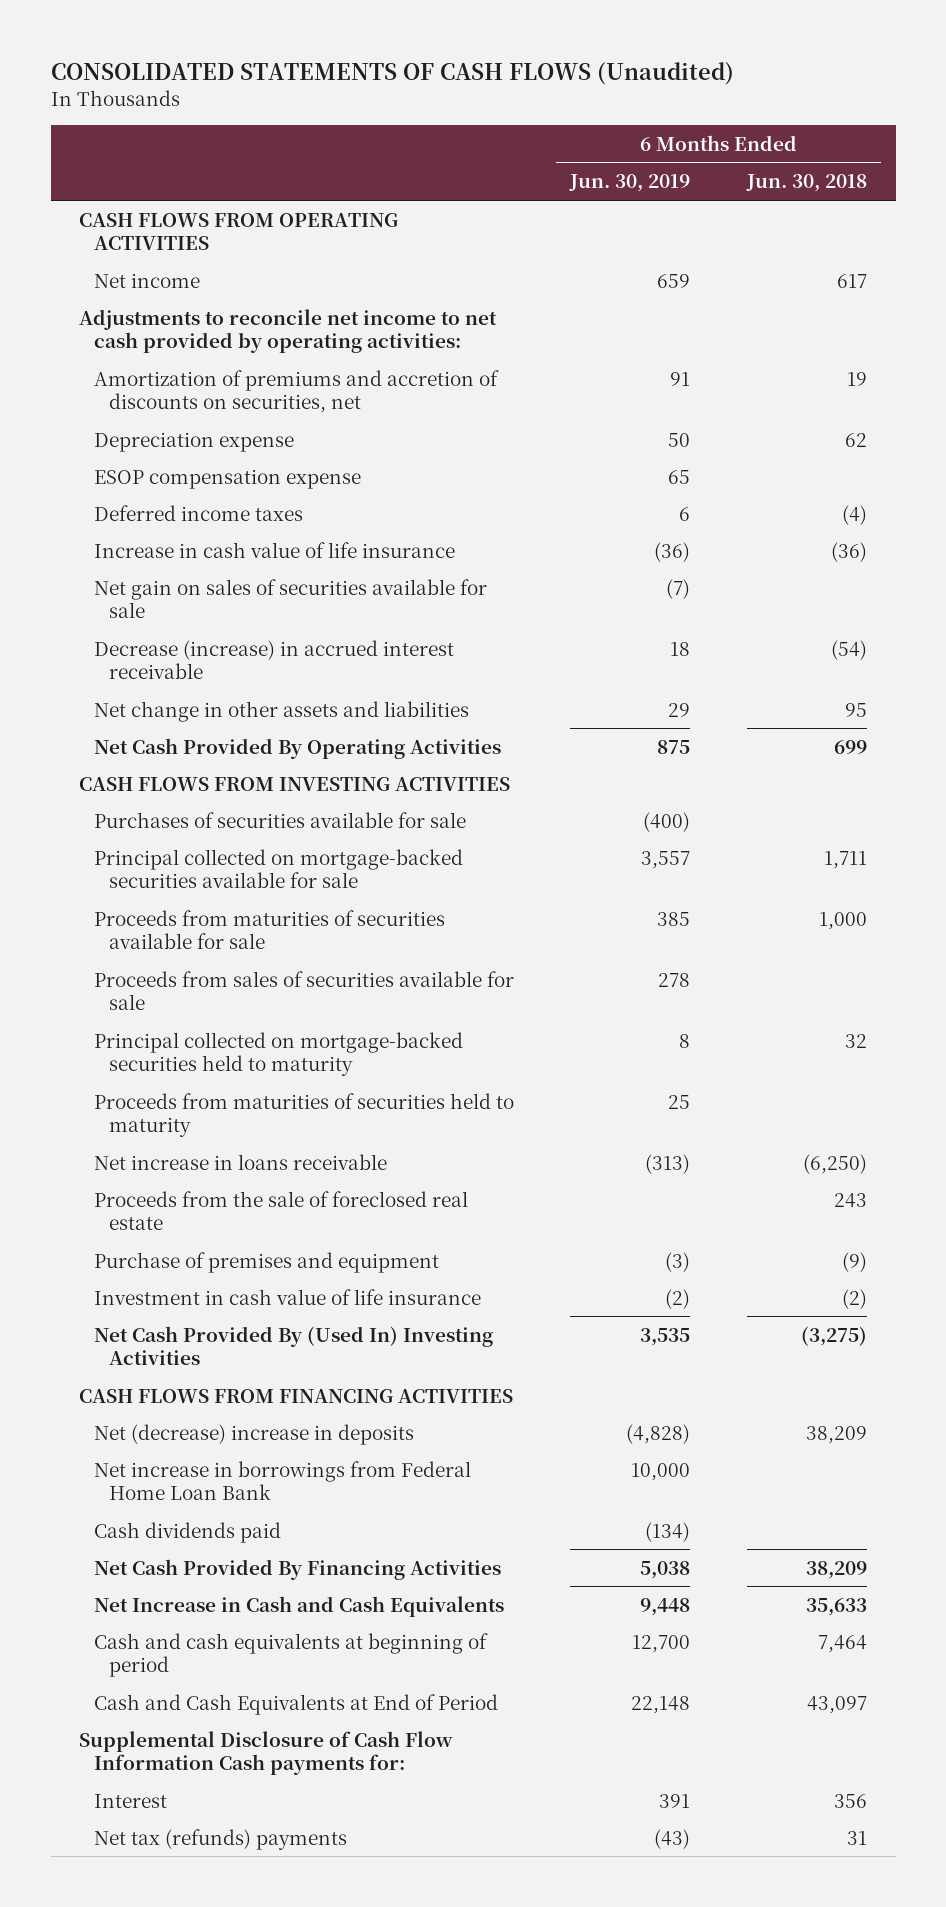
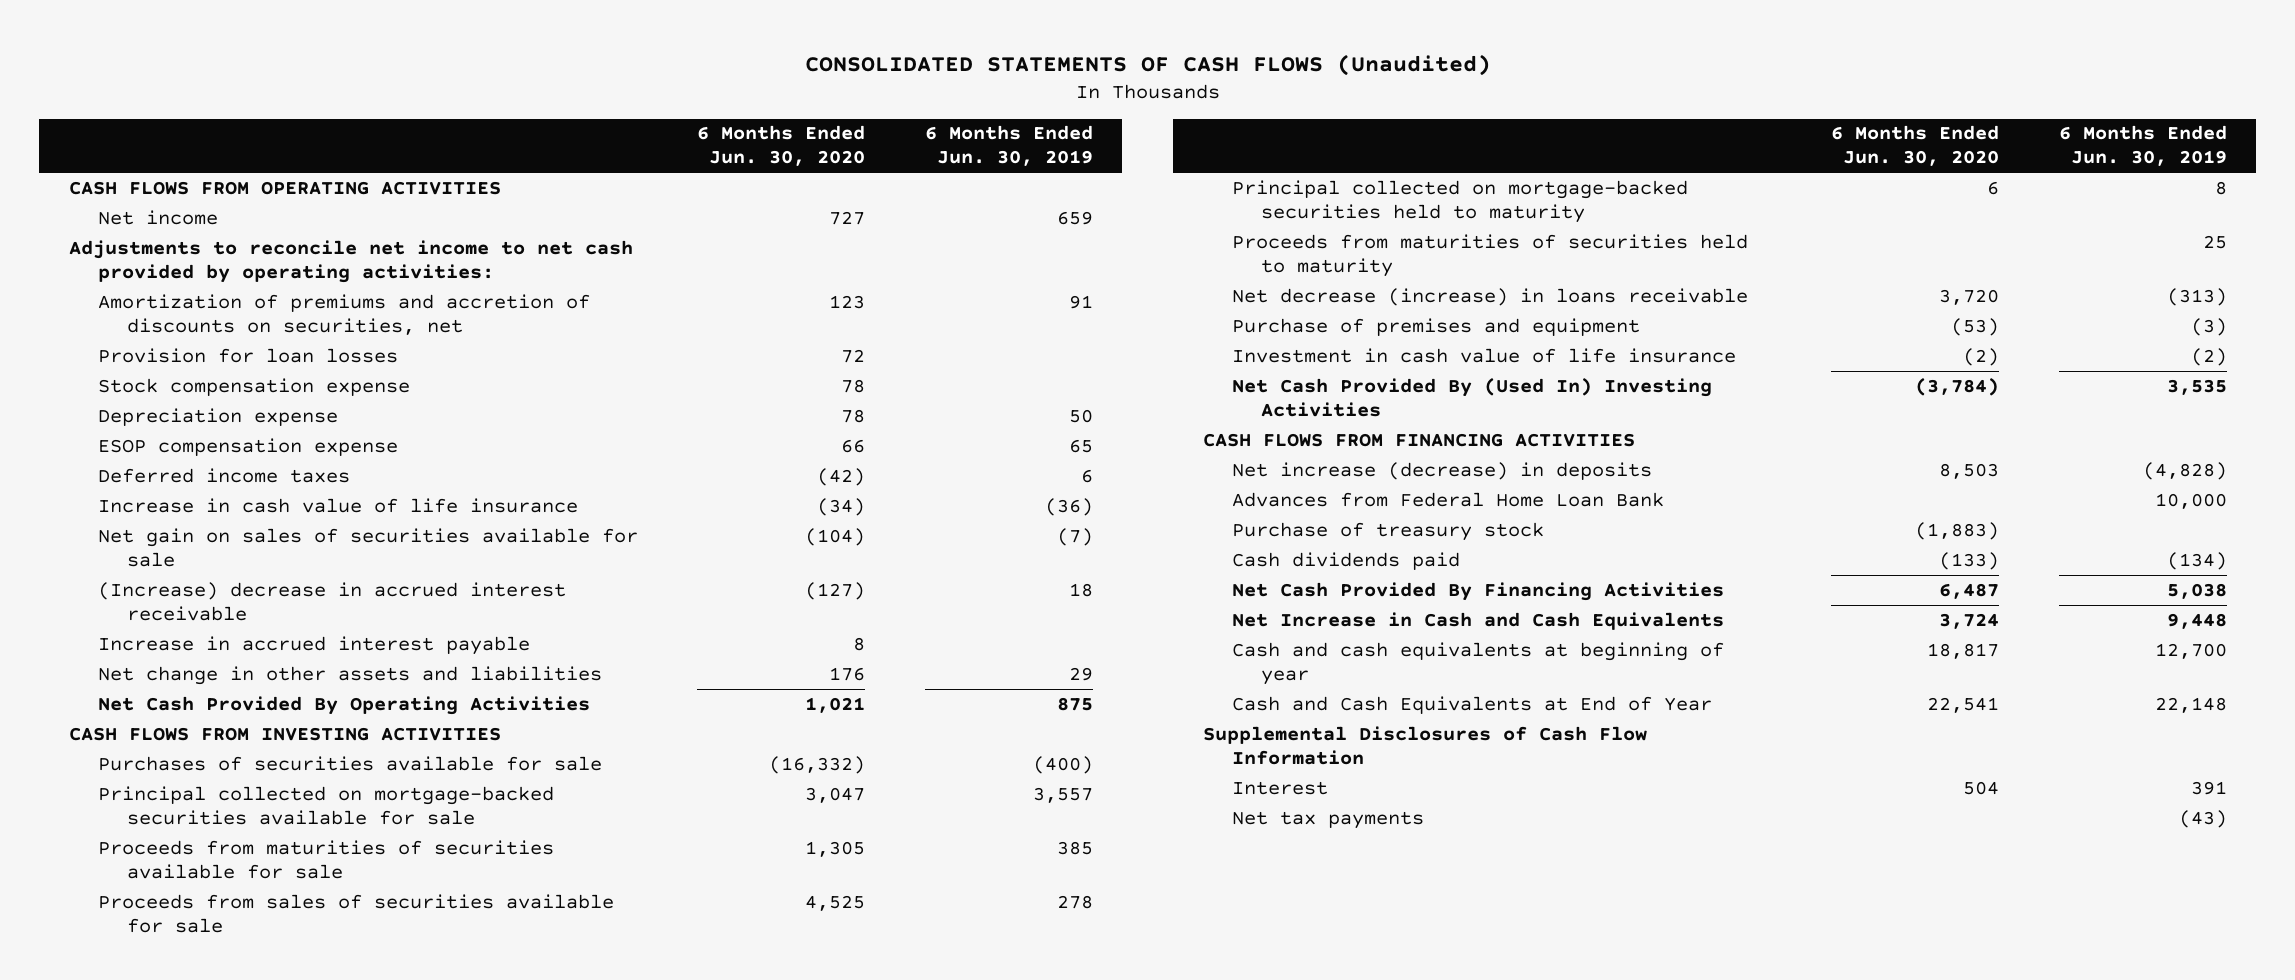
[746,174,868,193] Jun. 30, 2018 -> none
none -> [697,125,866,167] 6 Months Ended Jun. 30, 2020
none -> [97,347,398,363] Provision for loan losses
none -> [97,377,410,396] Stock compensation expense
[93,639,454,680] Decrease (increase) in accrued interest receivable -> [97,581,566,621] (Increase) decrease in accrued interest receivable
none -> [97,635,530,655] Increase in accrued interest payable
[93,1190,468,1231] Proceeds from the sale of foreclosed real estate -> none
[93,1153,387,1170] Net increase in loans receivable -> [1231,287,1748,306] Net decrease (increase) in loans receivable
[93,1423,414,1445] Net (decrease) increase in deposits -> [1231,461,1652,480] Net increase (decrease) in deposits
[93,1460,471,1501] Net increase in borrowings from Federal Home Loan Bank -> [1231,491,1664,507] Advances from Federal Home Loan Bank
none -> [1231,521,1544,541] Purchase of treasury stock
[93,1632,488,1678] Cash and cash equivalents at beginning of period -> [1231,641,1724,685] Cash and cash equivalents at beginning of year
[93,1693,498,1715] Cash and Cash Equivalents at End of Period -> [1231,695,1712,714] Cash and Cash Equivalents at End of Year
[78,1730,453,1776] Supplemental Disclosure of Cash Flow Information Cash payments for: -> [1202,725,1647,765] Supplemental Disclosures of Cash Flow Information
[93,1828,347,1850] Net tax (refunds) payments -> [1231,810,1424,829] Net tax payments

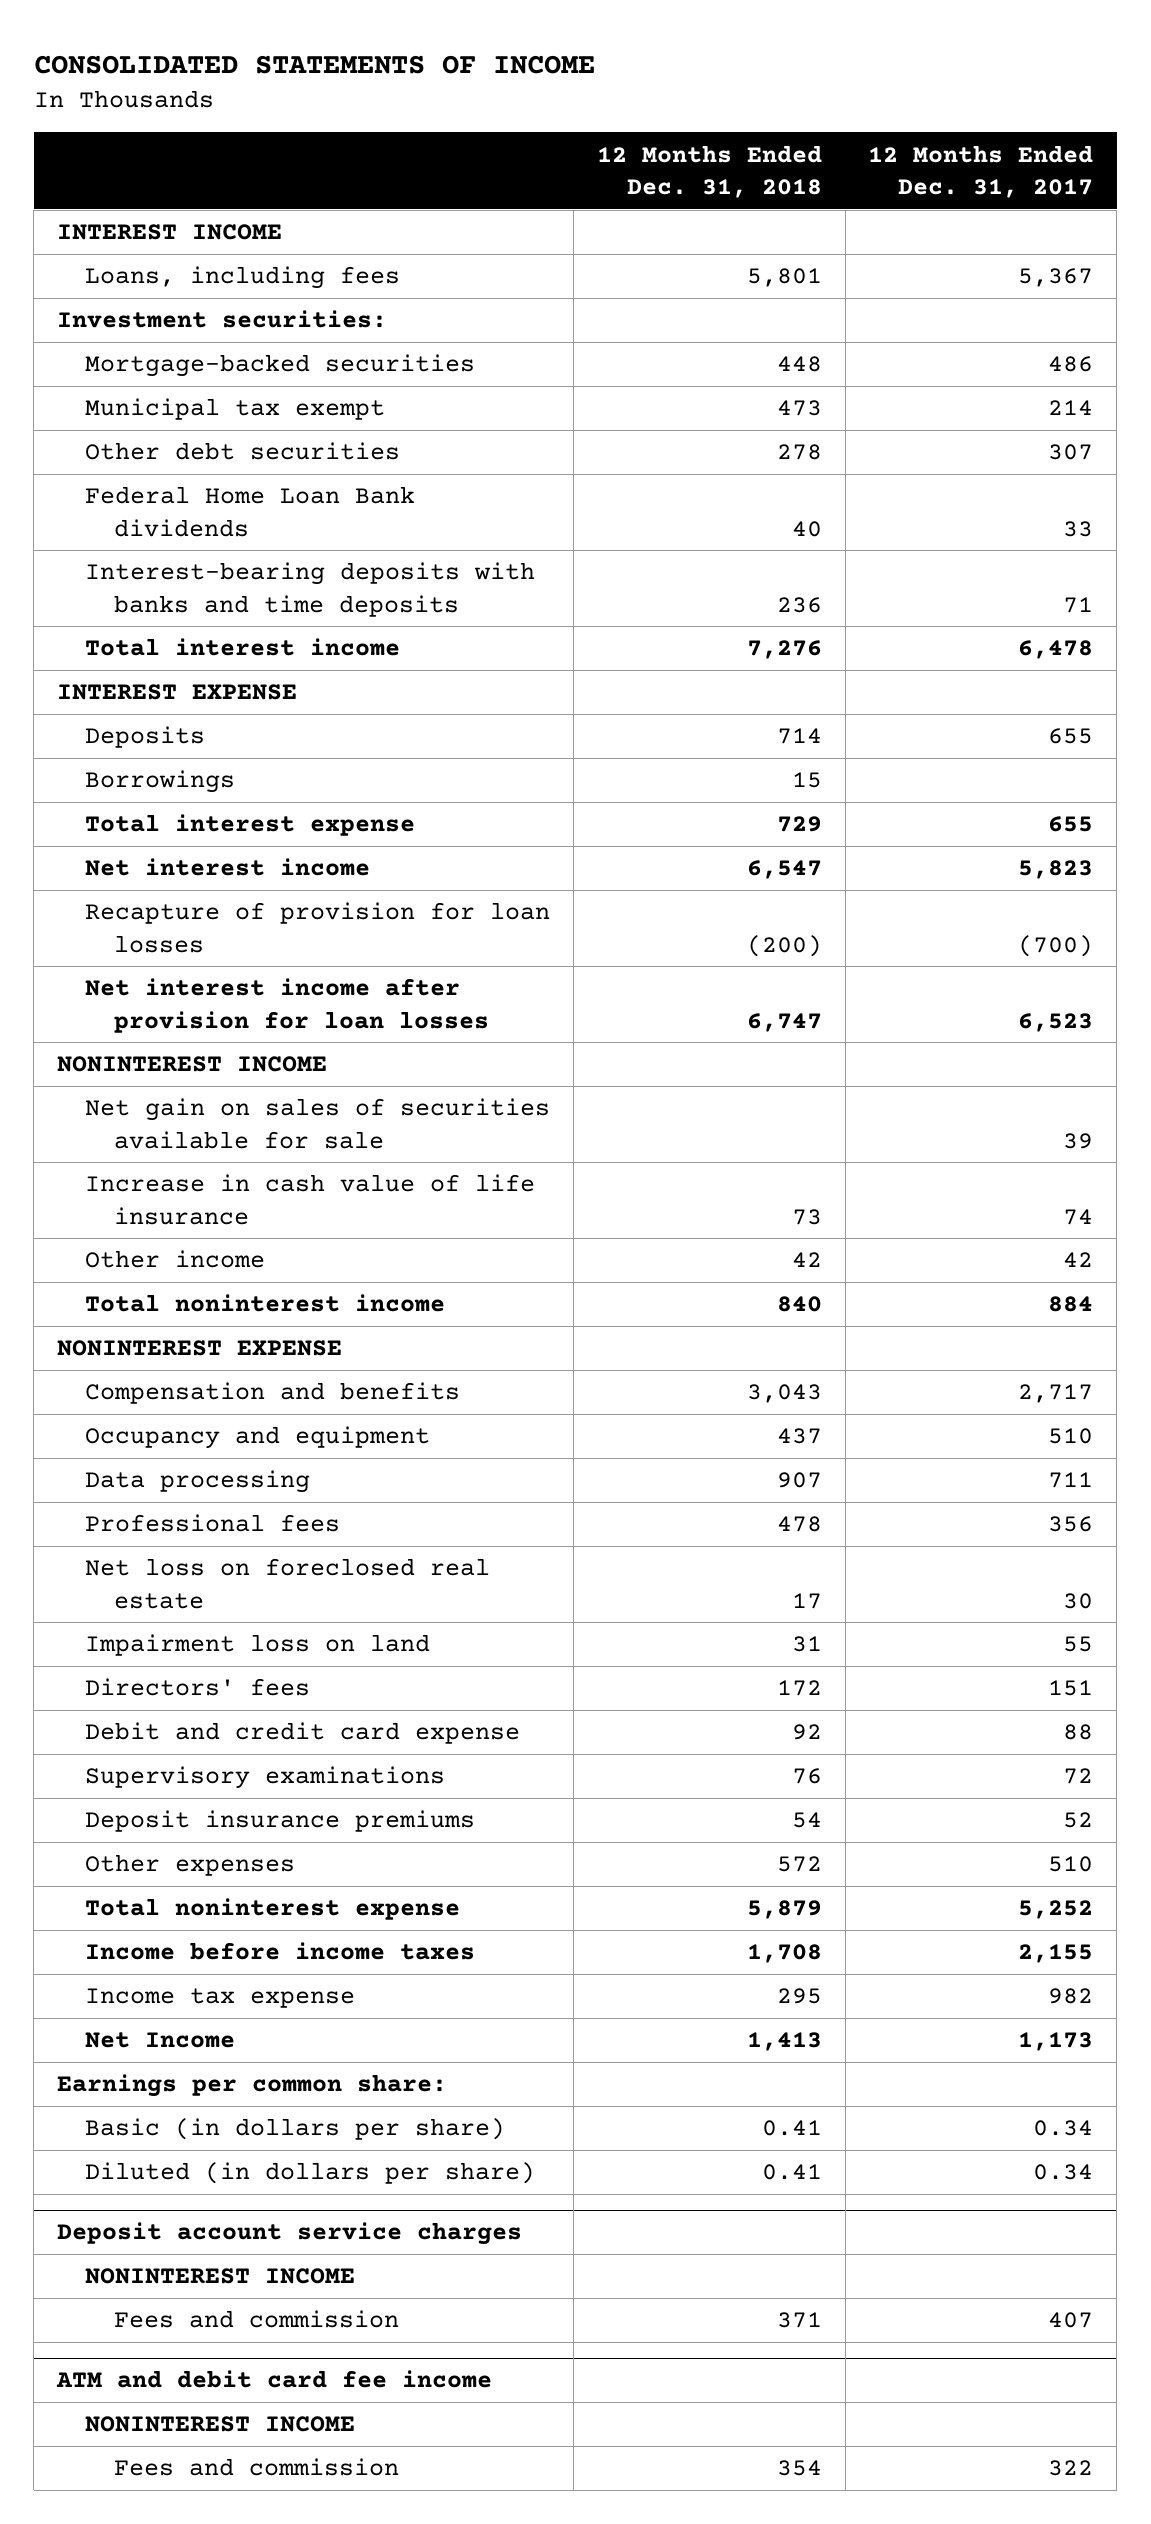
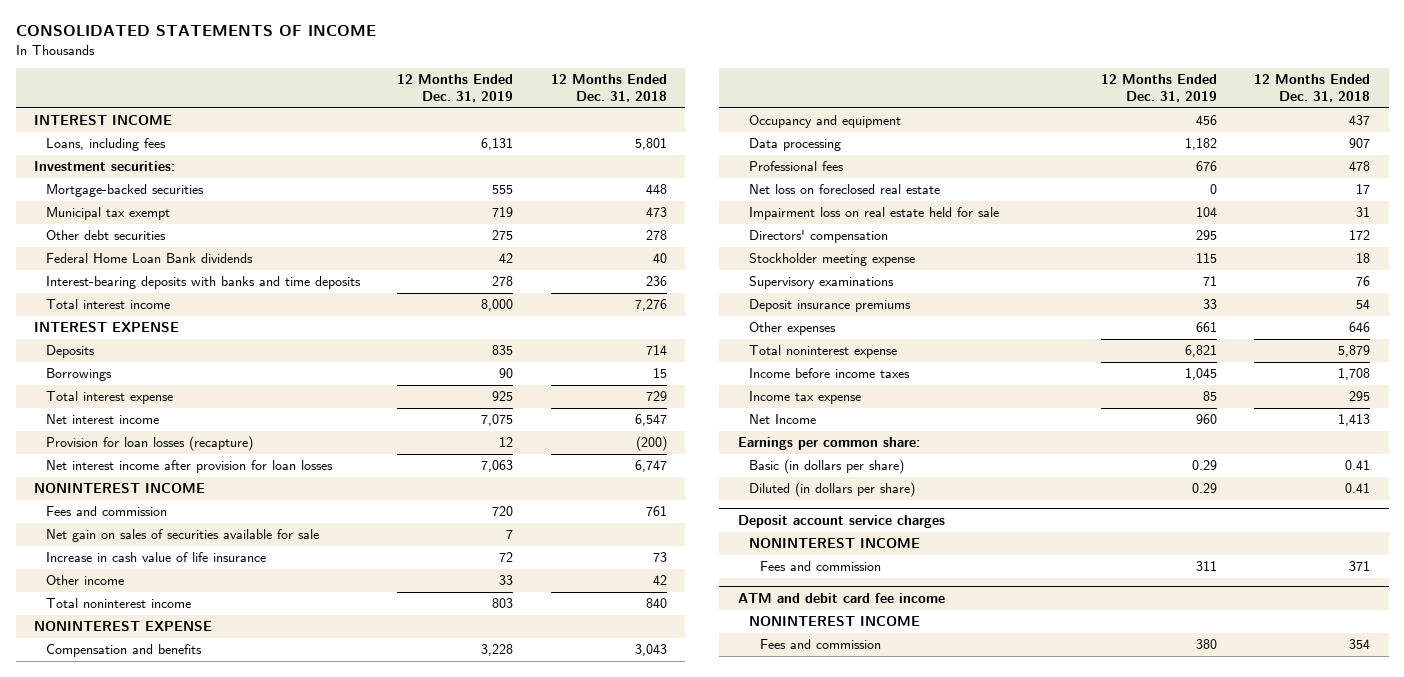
[868,144,1094,198] 12 Months Ended Dec. 31, 2017 -> none
none -> [397,74,514,103] 12 Months Ended Dec. 31, 2019
[85,902,551,953] Recapture of provision for loan losses -> [45,436,253,452] Provision for loan losses (recapture)
none -> [45,506,167,517] Fees and commission
[85,1722,521,1745] Debit and credit card expense -> none
[85,1634,431,1657] Impairment loss on land -> [748,207,999,221] Impairment loss on real estate held for sale
[85,1678,311,1697] Directors' fees -> [748,230,888,244] Directors' compensation
none -> [748,253,915,267] Stockholder meeting expense
[776,1856,822,1873] 572 -> [1349,322,1371,333] 646

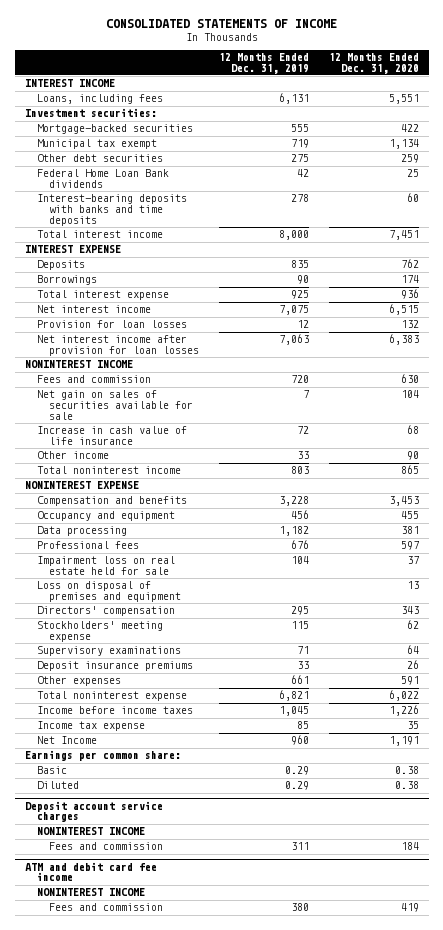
[550,74,667,103] 12 Months Ended Dec. 31, 2018 -> none
none -> [328,53,419,74] 12 Months Ended Dec. 31, 2020
[45,436,253,452] Provision for loan losses (recapture) -> [36,320,187,329] Provision for loan losses
[748,184,940,195] Net loss on foreclosed real estate -> none
none -> [36,581,181,603] Loss on disposal of premises and equipment
[748,253,915,267] Stockholder meeting expense -> [36,621,163,643] Stockholders' meeting expense
[748,459,904,475] Basic (in dollars per share) -> [36,766,67,775] Basic
[748,482,915,498] Diluted (in dollars per share) -> [36,781,79,790] Diluted

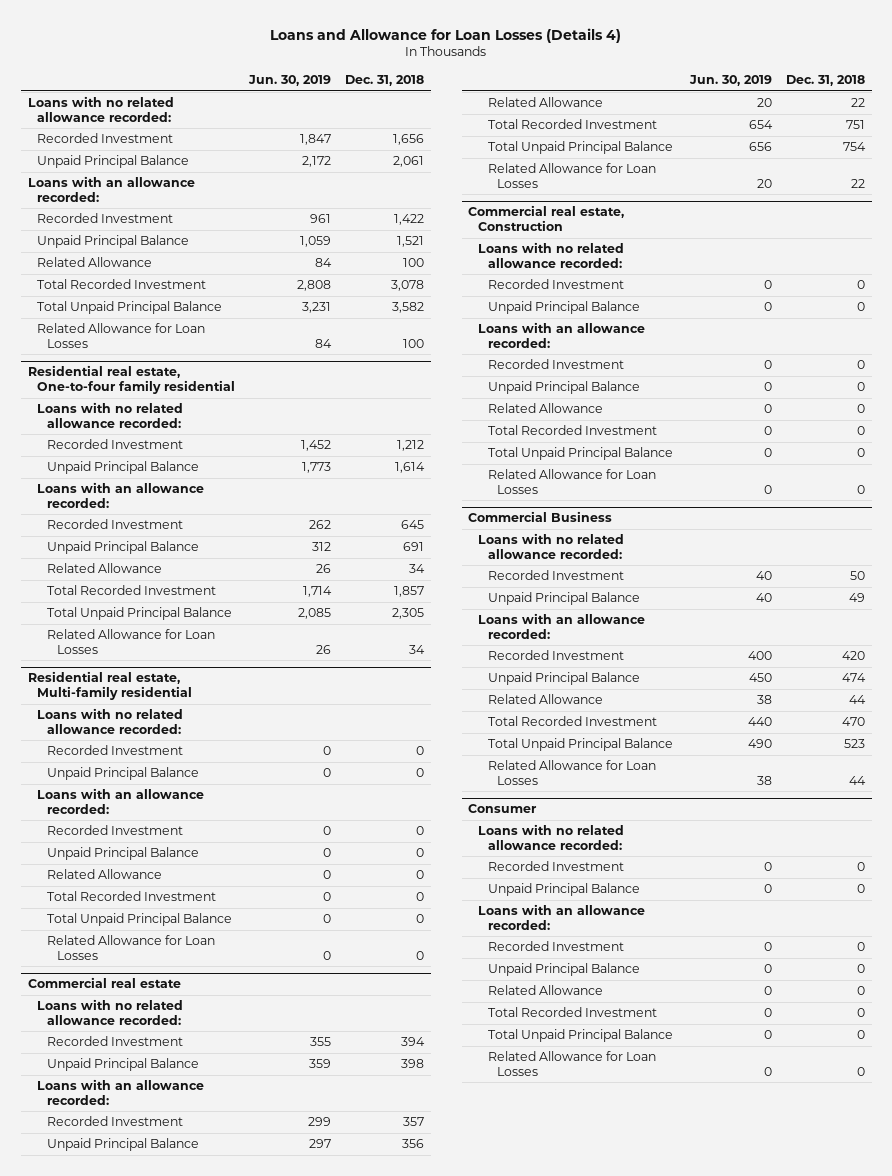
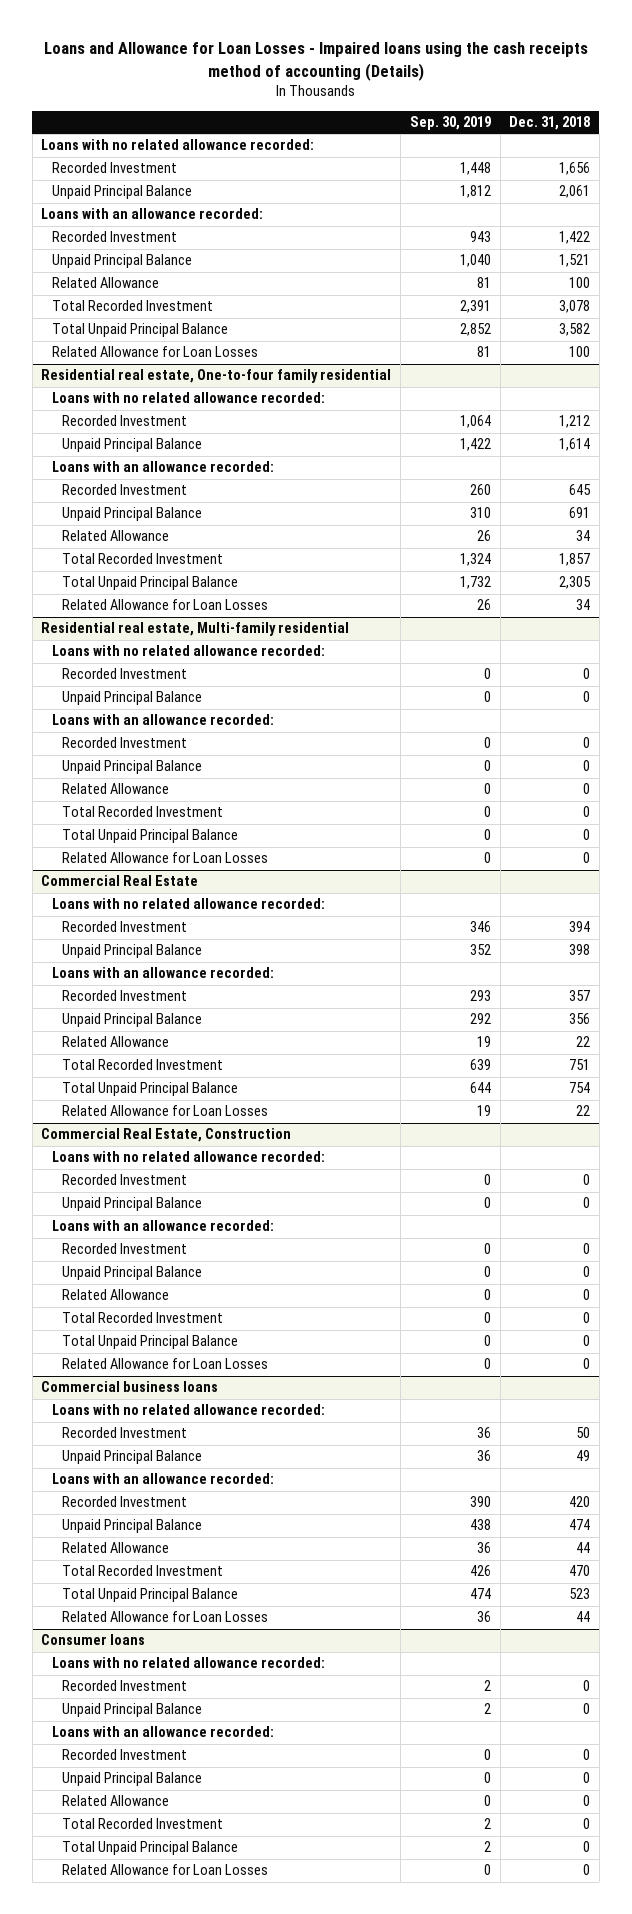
[270,27,622,43] Loans and Allowance for Loan Losses (Details 4) -> [43,42,588,81] Loans and Allowance for Loan Losses - Impaired loans using the cash receipts method of accounting (Details)
[248,74,332,86] Jun. 30, 2019 -> none
none -> [409,115,491,130] Sep. 30, 2019
[27,977,181,989] Commercial real estate -> [41,875,199,887] Commercial Real Estate
[468,205,625,231] Commercial real estate, Construction -> [41,1128,292,1143] Commercial Real Estate, Construction
[468,511,613,523] Commercial Business -> [41,1381,219,1393] Commercial business loans
[468,804,538,814] Consumer -> [41,1634,146,1646] Consumer loans

